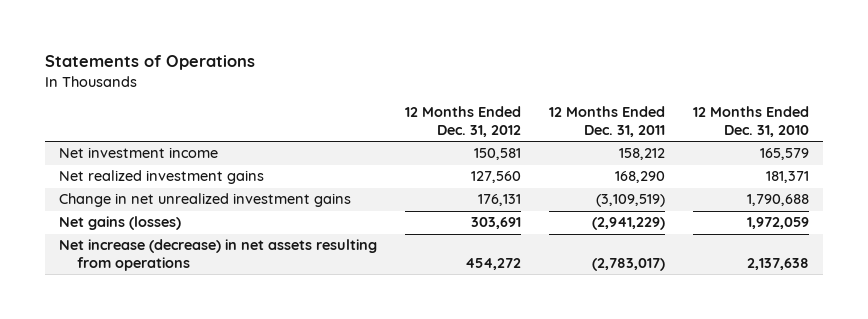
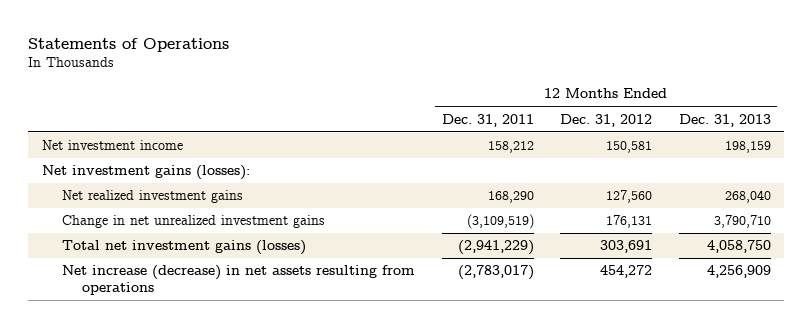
[692,106,809,138] 12 Months Ended Dec. 31, 2010 -> none
none -> [678,113,771,127] Dec. 31, 2013
none -> [41,165,250,181] Net investment gains (losses):
[59,216,182,231] Net gains (losses) -> [62,240,307,256] Total net investment gains (losses)

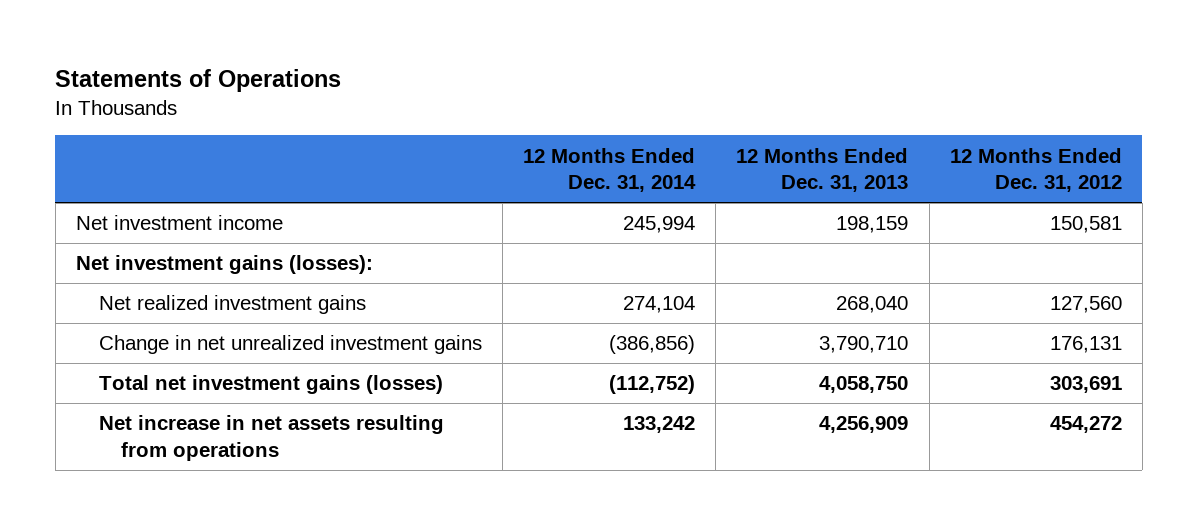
[441,113,534,127] Dec. 31, 2011 -> none
none -> [523,147,697,193] 12 Months Ended Dec. 31, 2014
[62,265,416,295] Net increase (decrease) in net assets resulting from operations -> [98,415,444,461] Net increase in net assets resulting from operations

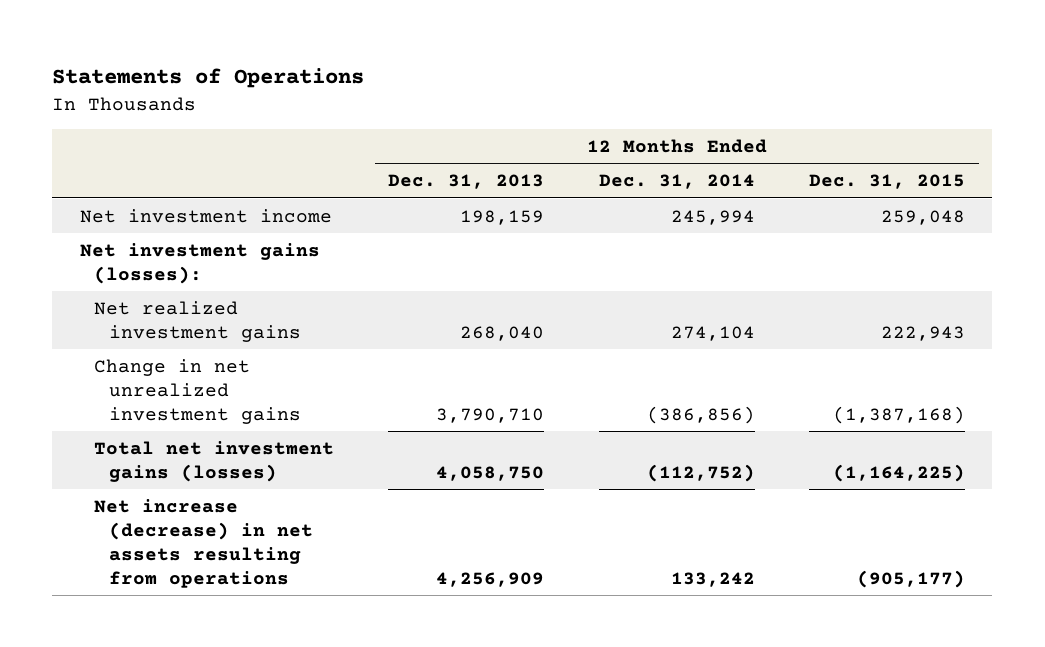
[949,147,1122,193] 12 Months Ended Dec. 31, 2012 -> none
none -> [809,174,966,190] Dec. 31, 2015
[98,415,444,461] Net increase in net assets resulting from operations -> [94,498,313,589] Net increase (decrease) in net assets resulting from operations

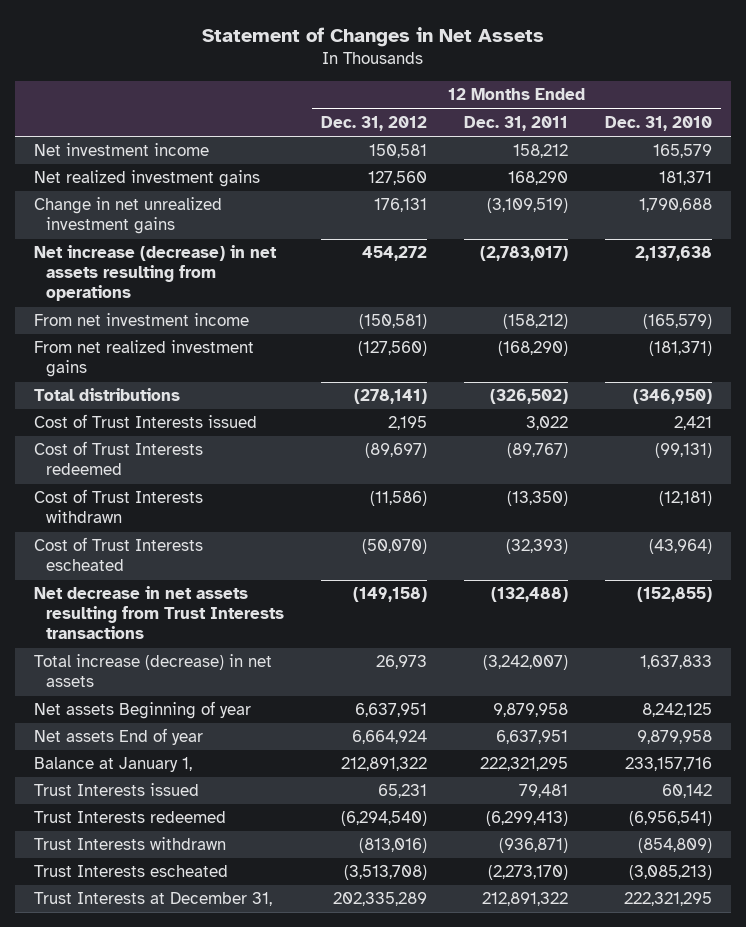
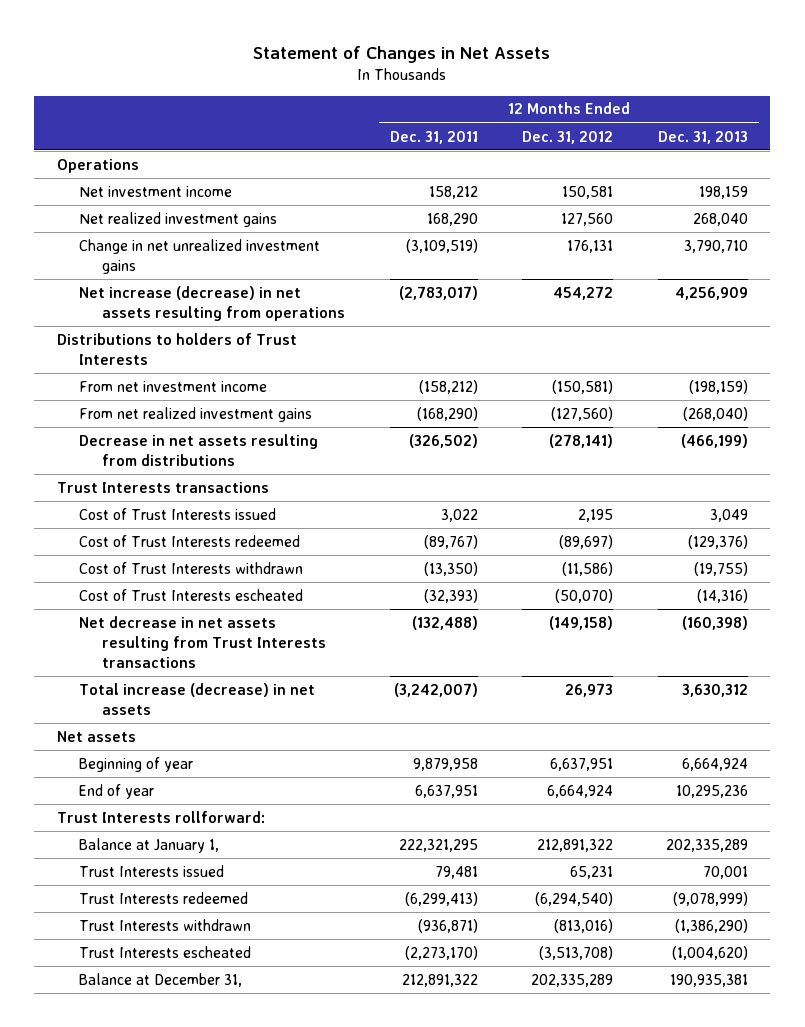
[605,115,713,131] Dec. 31, 2010 -> none
none -> [658,130,749,144] Dec. 31, 2013
none -> [56,158,139,173] Operations
none -> [56,332,297,365] Distributions to holders of Trust Interests
[34,388,181,402] Total distributions -> [79,433,319,466] Decrease in net assets resulting from distributions
none -> [56,481,269,493] Trust Interests transactions
none -> [56,730,136,742] Net assets
[34,701,252,720] Net assets Beginning of year -> [79,756,194,772] Beginning of year
[34,728,204,746] Net assets End of year -> [79,783,155,799] End of year
none -> [56,810,265,823] Trust Interests rollforward:
[34,892,273,907] Trust Interests at December 31, -> [79,972,243,987] Balance at December 31,

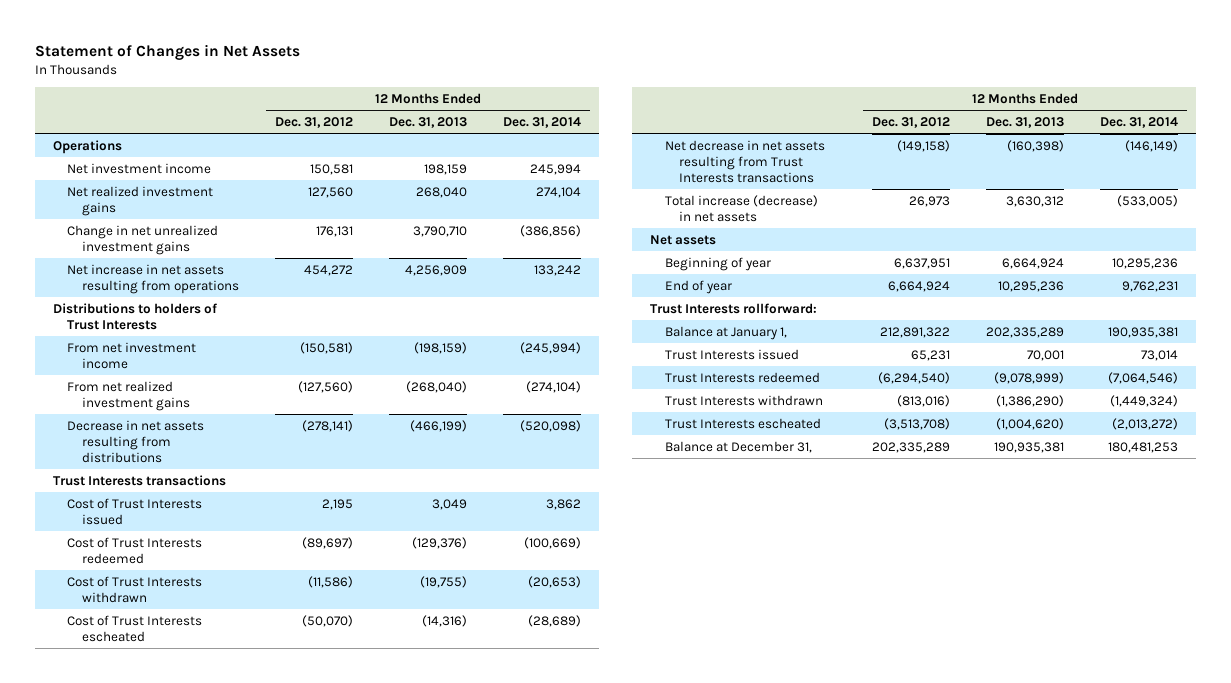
[389,130,478,144] Dec. 31, 2011 -> none
none -> [502,117,581,129] Dec. 31, 2014
[79,285,346,321] Net increase (decrease) in net assets resulting from operations -> [67,263,239,294] Net increase in net assets resulting from operations

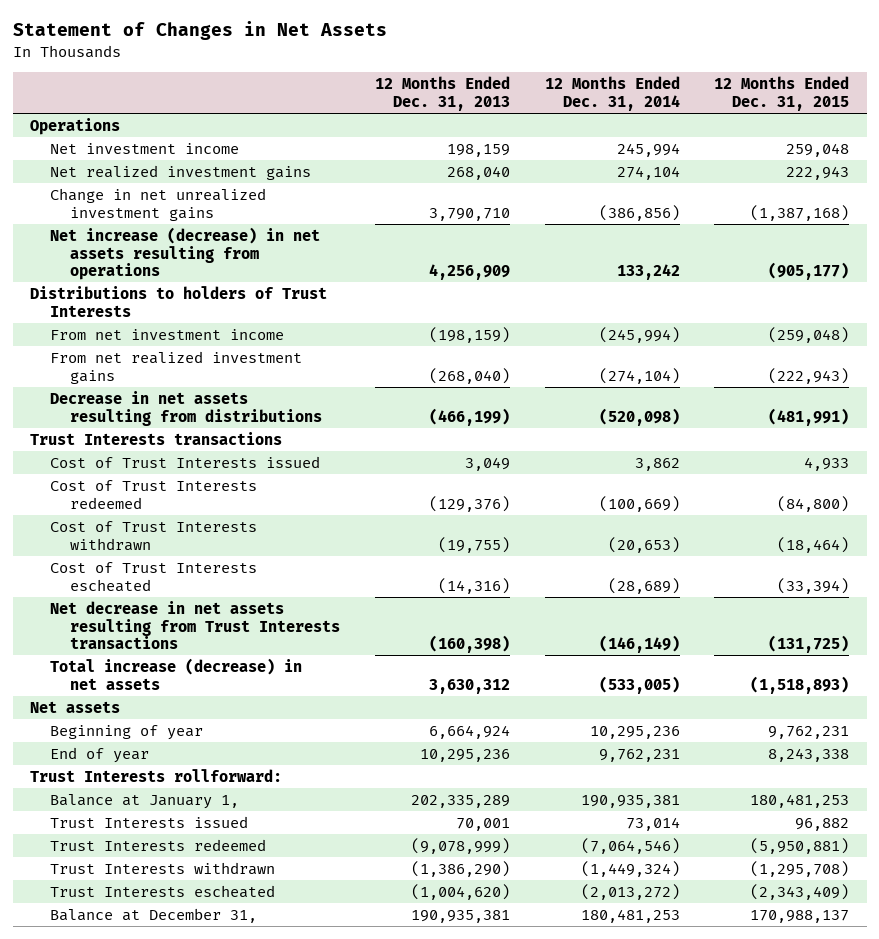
[274,117,353,129] Dec. 31, 2012 -> none
none -> [714,76,850,111] 12 Months Ended Dec. 31, 2015
[67,263,239,294] Net increase in net assets resulting from operations -> [50,226,321,281] Net increase (decrease) in net assets resulting from operations

